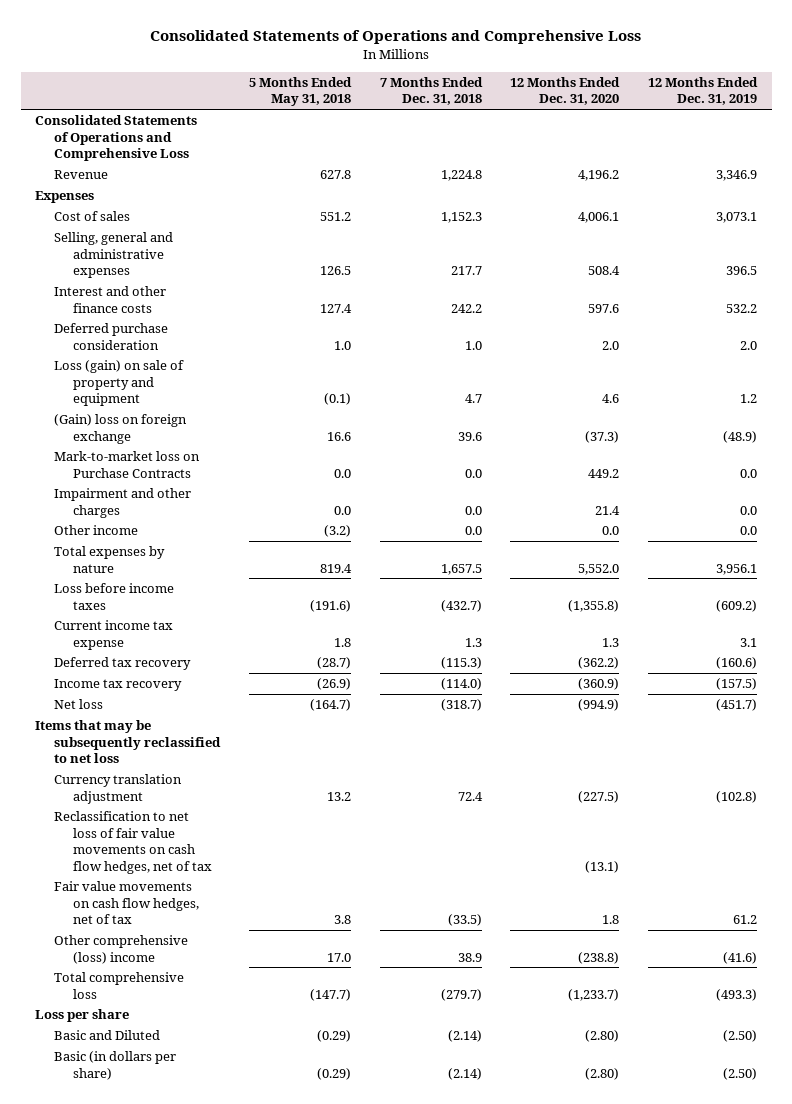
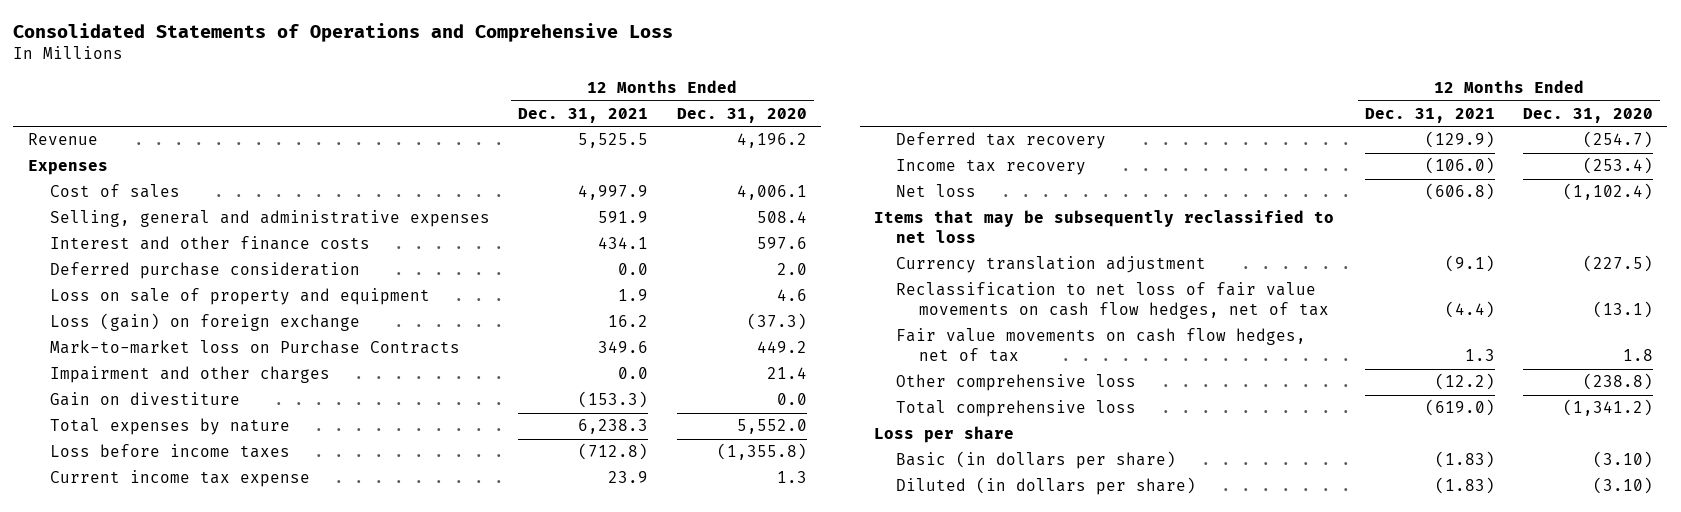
[248,76,352,107] 5 Months Ended May 31, 2018 -> none
[379,76,483,106] 7 Months Ended Dec. 31, 2018 -> none
[648,76,759,106] 12 Months Ended Dec. 31, 2019 -> none
none -> [518,107,649,123] Dec. 31, 2021
[34,115,197,162] Consolidated Statements of Operations and Comprehensive Loss -> none
[54,360,185,407] Loss (gain) on sale of property and equipment -> [50,288,431,306] Loss on sale of property and equipment
[54,414,188,444] (Gain) loss on foreign exchange -> [50,313,361,332] Loss (gain) on foreign exchange
[54,525,139,536] Other income -> [50,392,241,407] Gain on divestiture
[578,657,620,670] (362.2) -> [1582,131,1653,149] (254.7)
[578,678,620,691] (360.9) -> [1582,157,1653,175] (253.4)
[578,699,620,712] (994.9) -> [1562,183,1653,201] (1,102.4)
[54,935,189,964] Other comprehensive (loss) income -> [896,374,1137,392] Other comprehensive loss
[568,988,620,1001] (1,233.7) -> [1562,399,1653,417] (1,341.2)
[54,1030,161,1041] Basic and Diluted -> none
[585,1067,620,1080] (2.80) -> [1592,451,1653,469] (3.10)
none -> [896,477,1197,496] Diluted (in dollars per share)

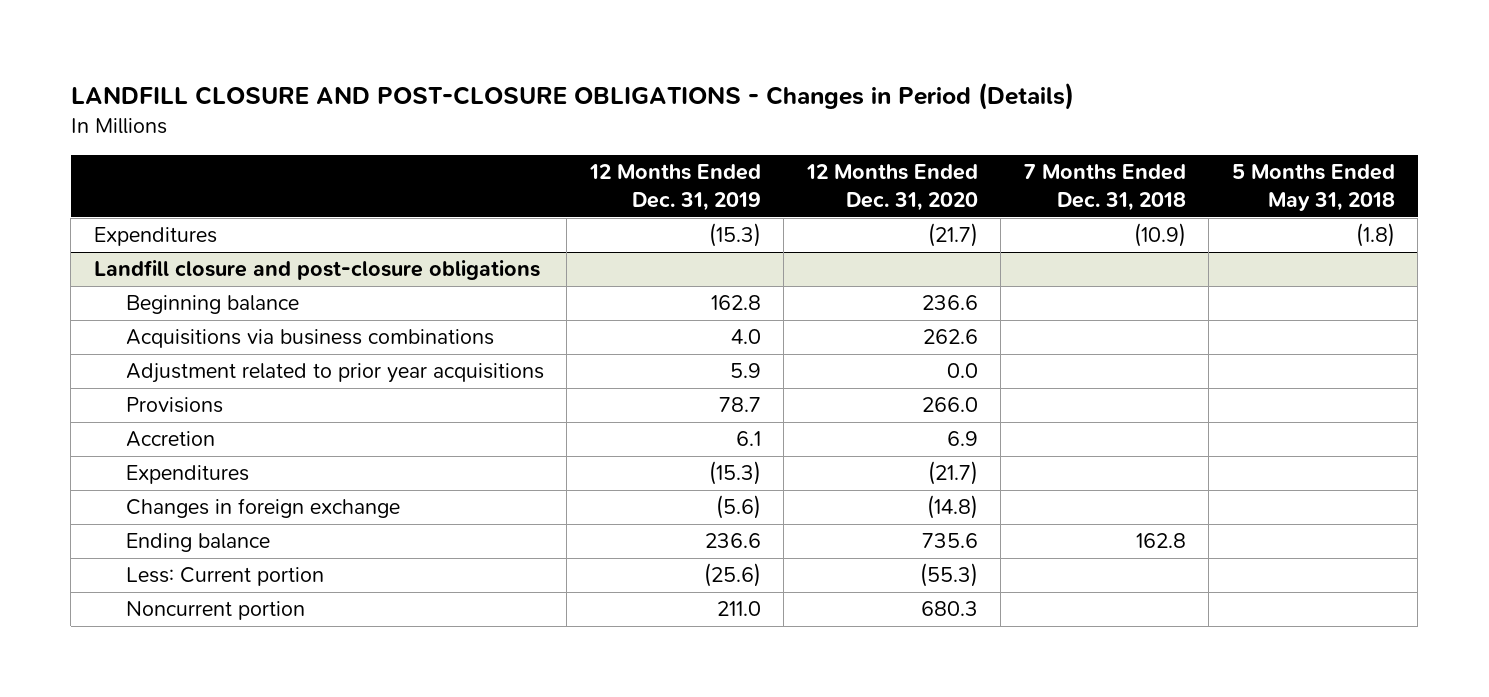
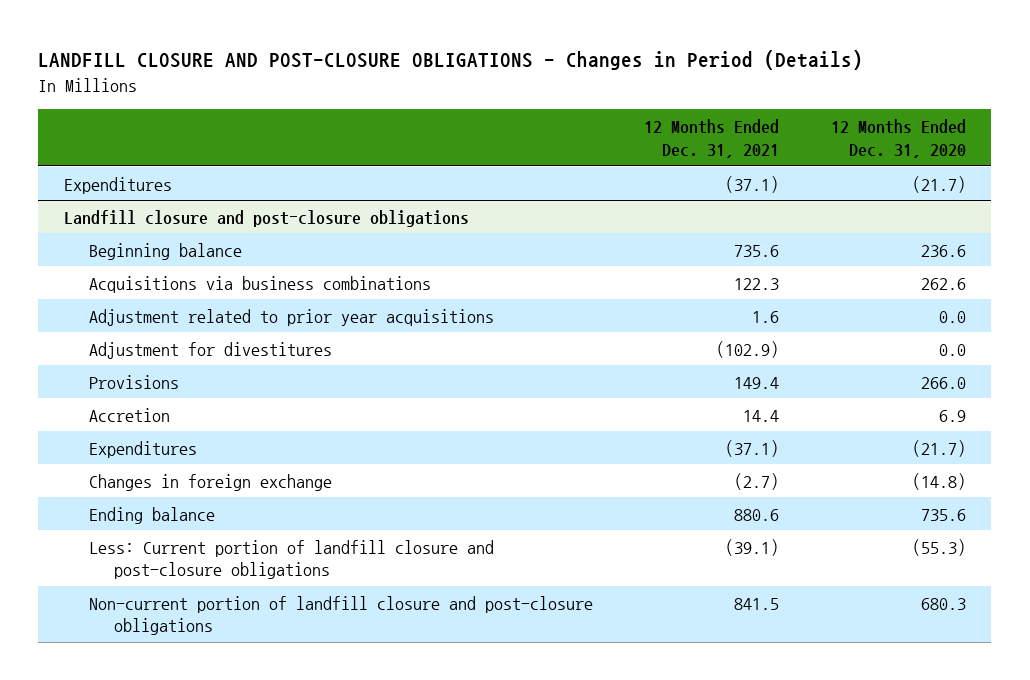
[588,164,761,211] 12 Months Ended Dec. 31, 2019 -> none
[1023,164,1186,211] 7 Months Ended Dec. 31, 2018 -> none
[1231,164,1395,211] 5 Months Ended May 31, 2018 -> none
none -> [644,118,780,158] 12 Months Ended Dec. 31, 2021
none -> [89,341,333,359] Adjustment for divestitures
[125,567,324,587] Less: Current portion -> [89,539,495,580] Less: Current portion of landfill closure and post-closure obligations
[125,601,305,621] Noncurrent portion -> [89,595,594,636] Non-current portion of landfill closure and post-closure obligations

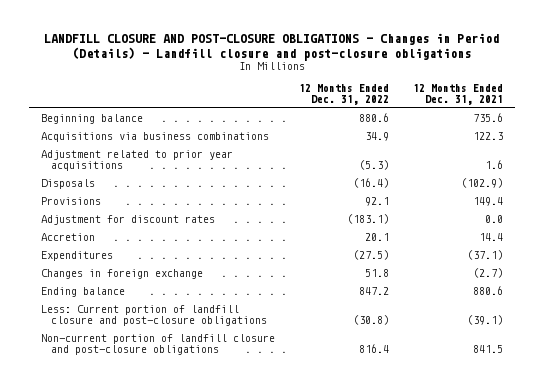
[38,50,864,71] LANDFILL CLOSURE AND POST-CLOSURE OBLIGATIONS - Changes in Period (Details) -> [44,33,500,61] LANDFILL CLOSURE AND POST-CLOSURE OBLIGATIONS - Changes in Period (Details) - Landfill closure and post-closure obligations
[830,118,966,158] 12 Months Ended Dec. 31, 2020 -> none
none -> [299,83,390,105] 12 Months Ended Dec. 31, 2022
[63,176,172,194] Expenditures -> none
[63,209,469,227] Landfill closure and post-closure obligations -> none
[89,341,333,359] Adjustment for divestitures -> [41,179,96,190] Disposals
none -> [41,215,216,226] Adjustment for discount rates

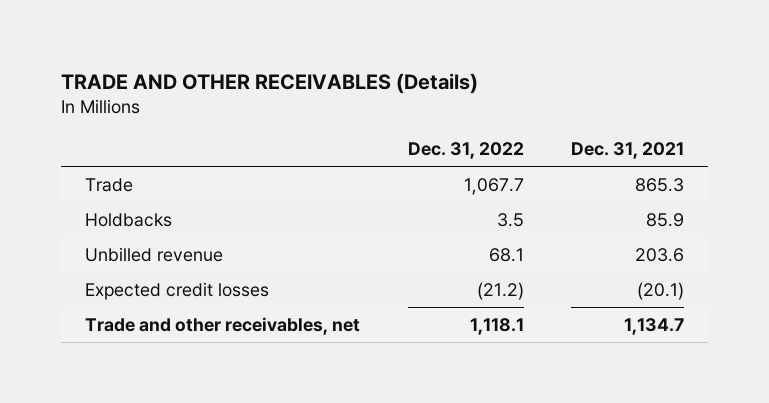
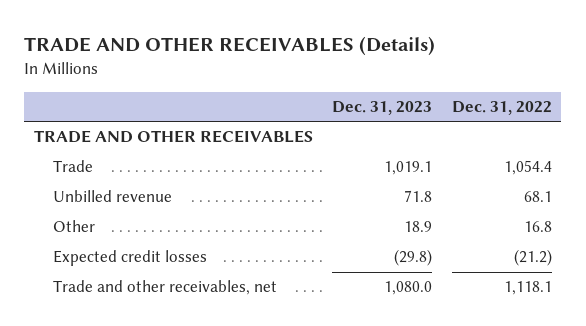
[571,141,685,159] Dec. 31, 2021 -> none
none -> [332,101,433,116] Dec. 31, 2023
[85,213,173,228] Holdbacks -> none
none -> [34,130,314,144] TRADE AND OTHER RECEIVABLES
[463,178,524,196] 1,067.7 -> [503,160,552,176] 1,054.4
none -> [52,220,95,233] Other

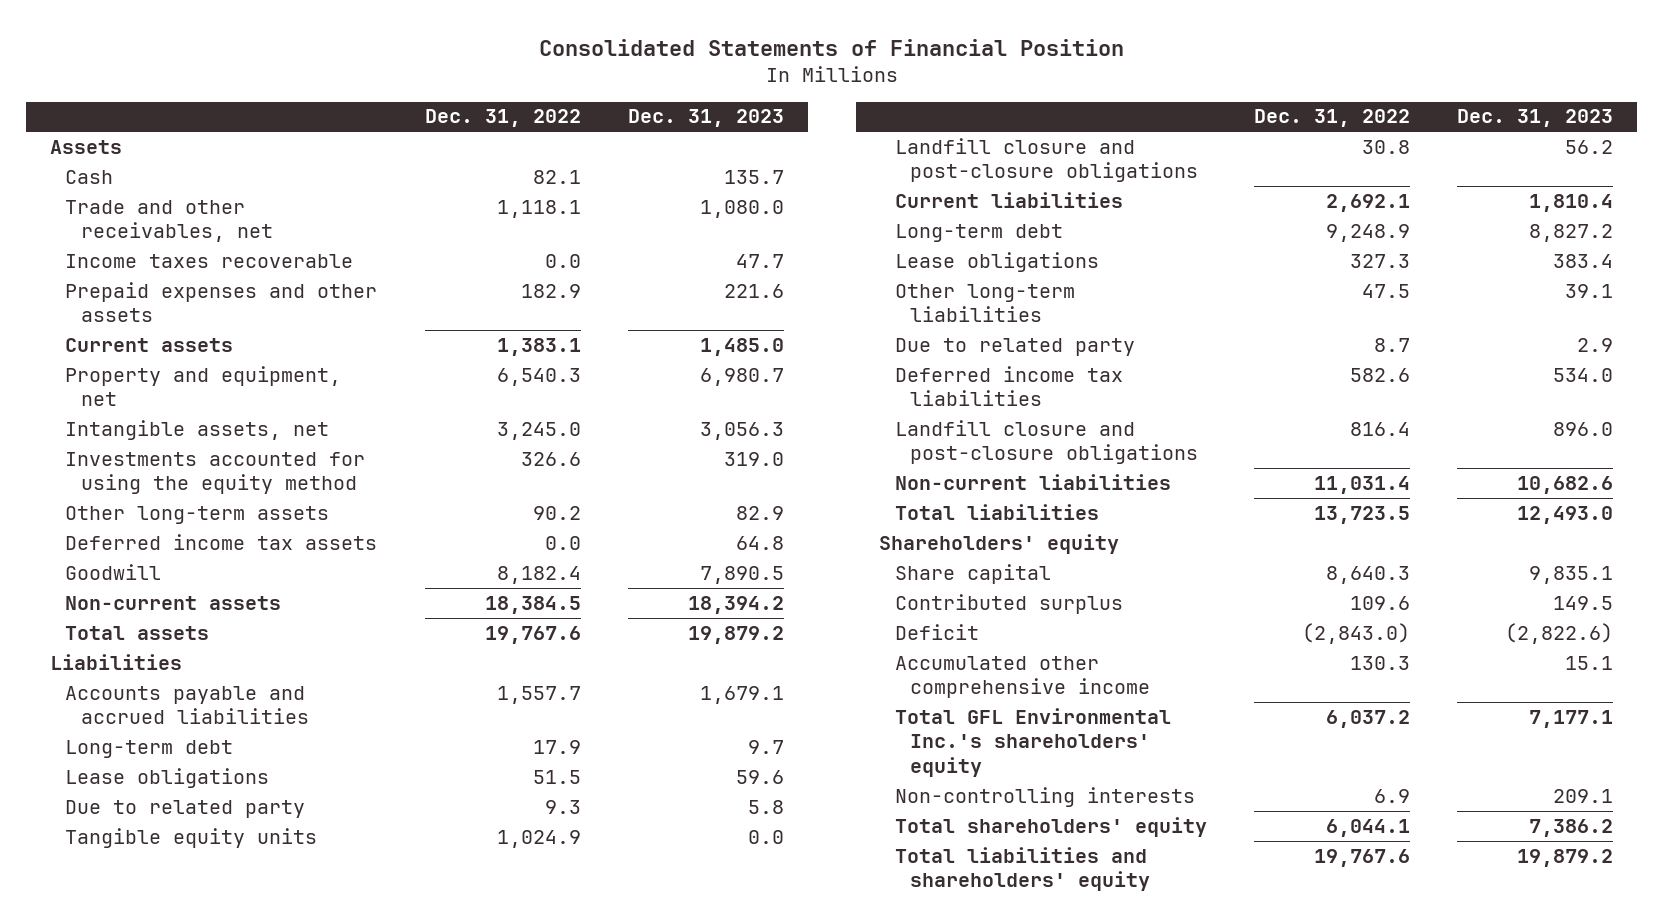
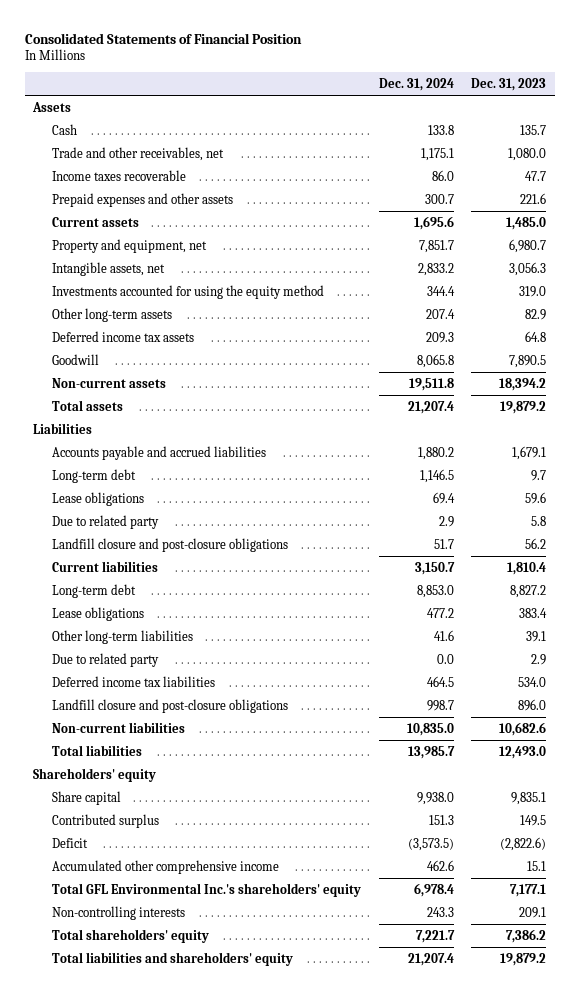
[424,109,581,128] Dec. 31, 2022 -> none
none -> [378,78,454,92] Dec. 31, 2024
[65,827,318,848] Tangible equity units -> none

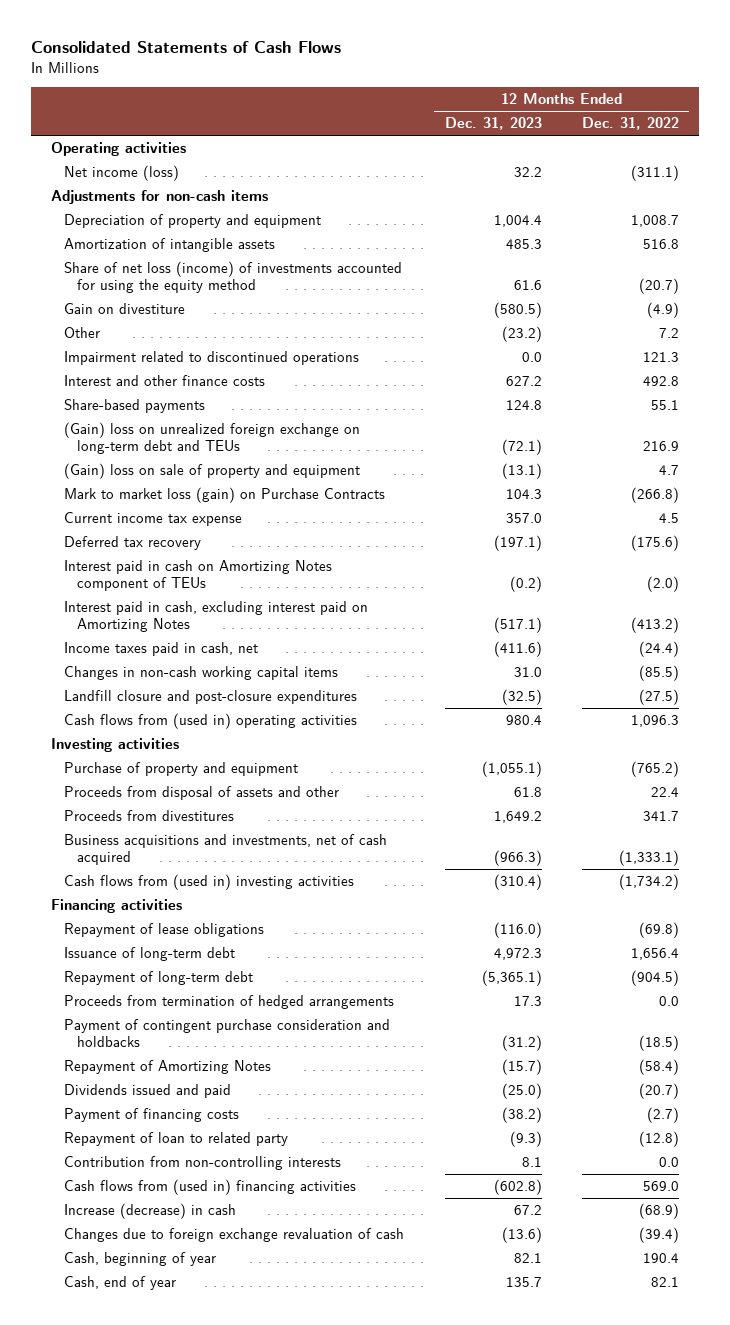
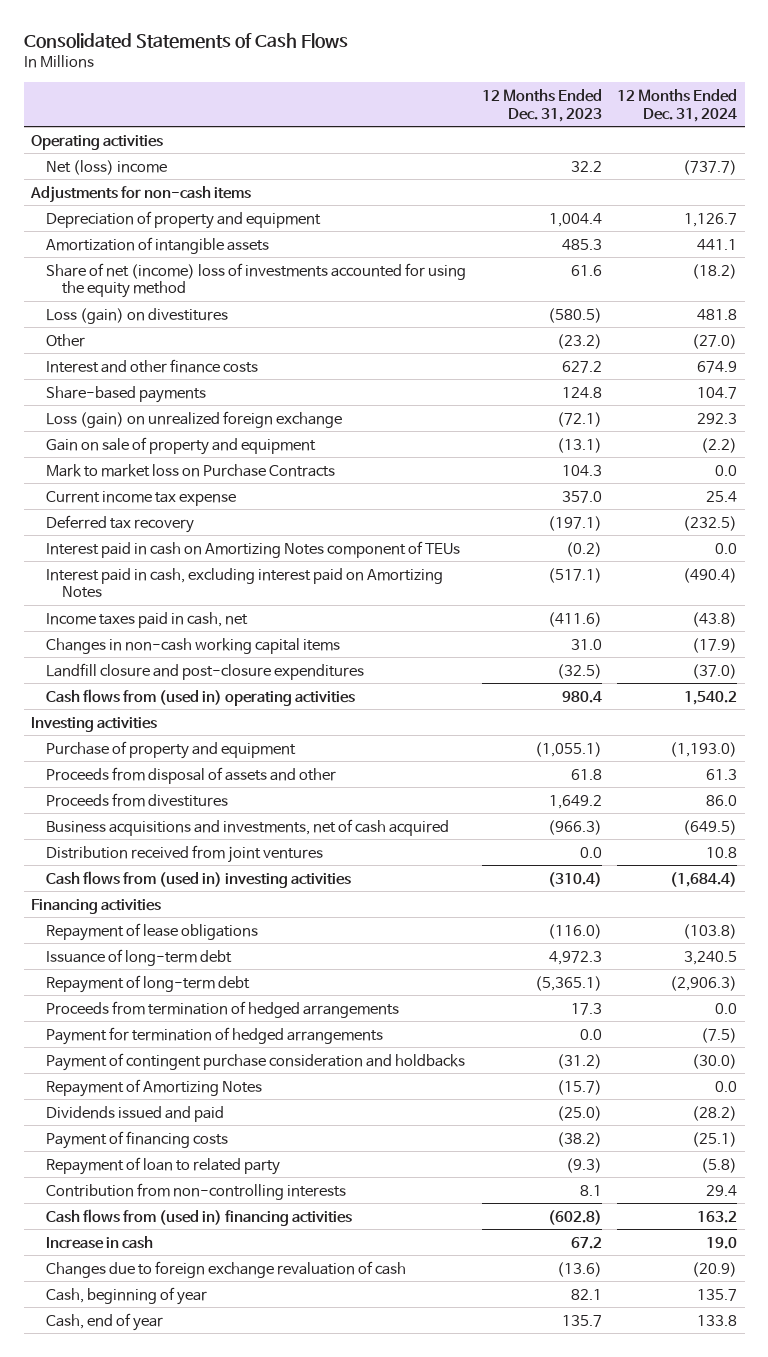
[581,117,679,131] Dec. 31, 2022 -> none
none -> [617,89,738,122] 12 Months Ended Dec. 31, 2024
[64,165,180,182] Net income (loss) -> [46,159,168,175] Net (loss) income
[64,261,403,294] Share of net loss (income) of investments accounted for using the equity method -> [46,262,467,299] Share of net (income) loss of investments accounted for using the equity method
[64,303,186,315] Gain on divestiture -> [46,307,229,324] Loss (gain) on divestitures
[64,351,360,366] Impairment related to discontinued operations -> none
[64,422,361,455] (Gain) loss on unrealized foreign exchange on long-term debt and TEUs -> [46,410,343,428] Loss (gain) on unrealized foreign exchange
[64,463,361,480] (Gain) loss on sale of property and equipment -> [46,436,317,455] Gain on sale of property and equipment
[64,487,386,504] Mark to market loss (gain) on Purchase Contracts -> [46,463,336,477] Mark to market loss on Purchase Contracts
none -> [46,844,324,863] Distribution received from joint ventures
none -> [46,1026,384,1045] Payment for termination of hedged arrangements
[64,1203,237,1220] Increase (decrease) in cash -> [46,1235,154,1249] Increase in cash

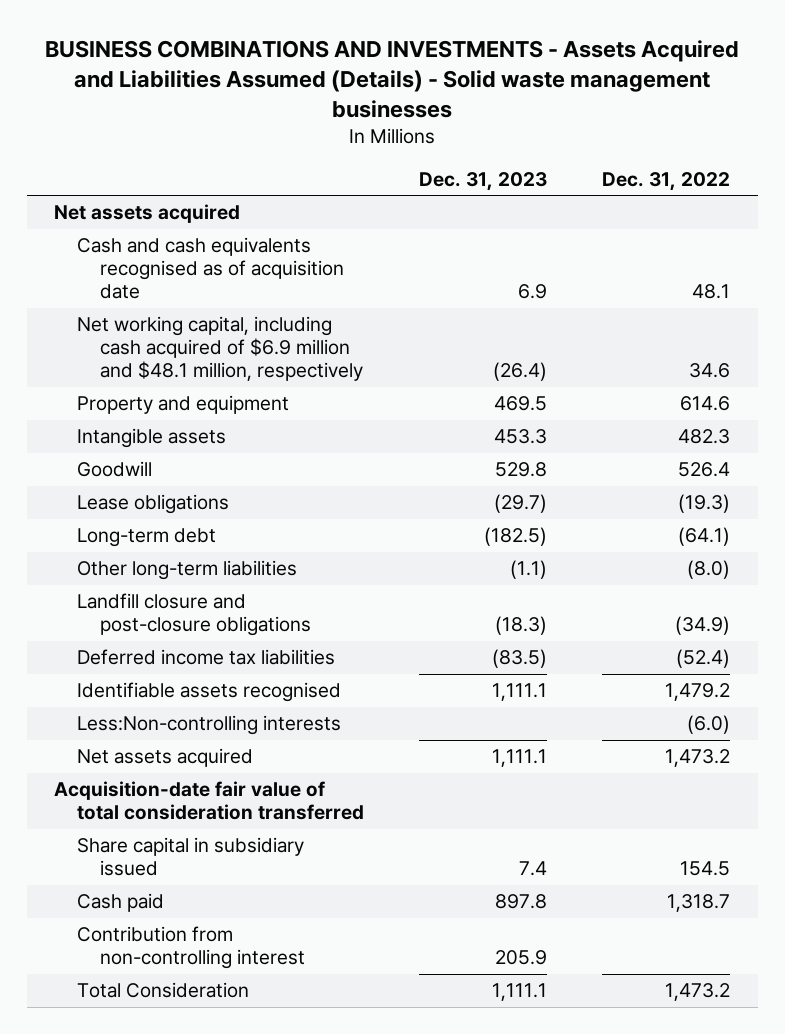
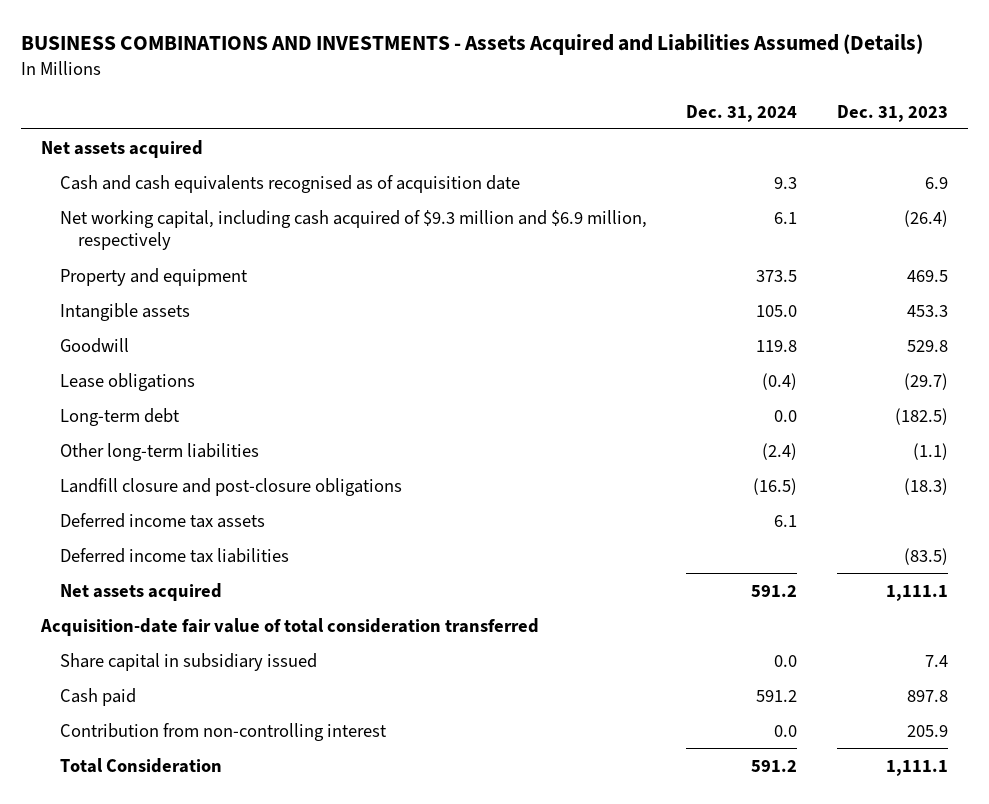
[45,39,740,118] BUSINESS COMBINATIONS AND INVESTMENTS - Assets Acquired and Liabilities Assumed (Details) - Solid waste management businesses -> [20,34,923,56] BUSINESS COMBINATIONS AND INVESTMENTS - Assets Acquired and Liabilities Assumed (Details)
[602,171,731,191] Dec. 31, 2022 -> none
none -> [686,104,798,122] Dec. 31, 2024
[77,316,363,382] Net working capital, including cash acquired of $6.9 million and $48.1 million, respectively -> [59,209,647,251] Net working capital, including cash acquired of $9.3 million and $6.9 million, respectively
none -> [59,512,265,528] Deferred income tax assets
[77,682,342,703] Identifiable assets recognised -> none
[77,715,342,736] Less:Non-controlling interests -> none

